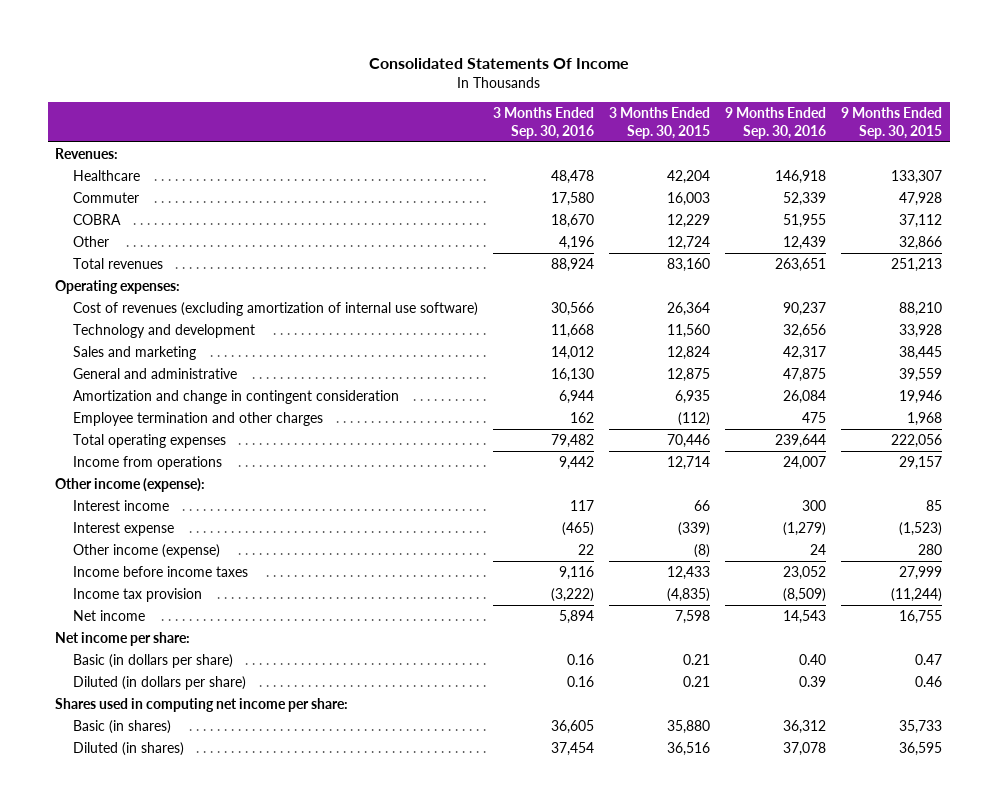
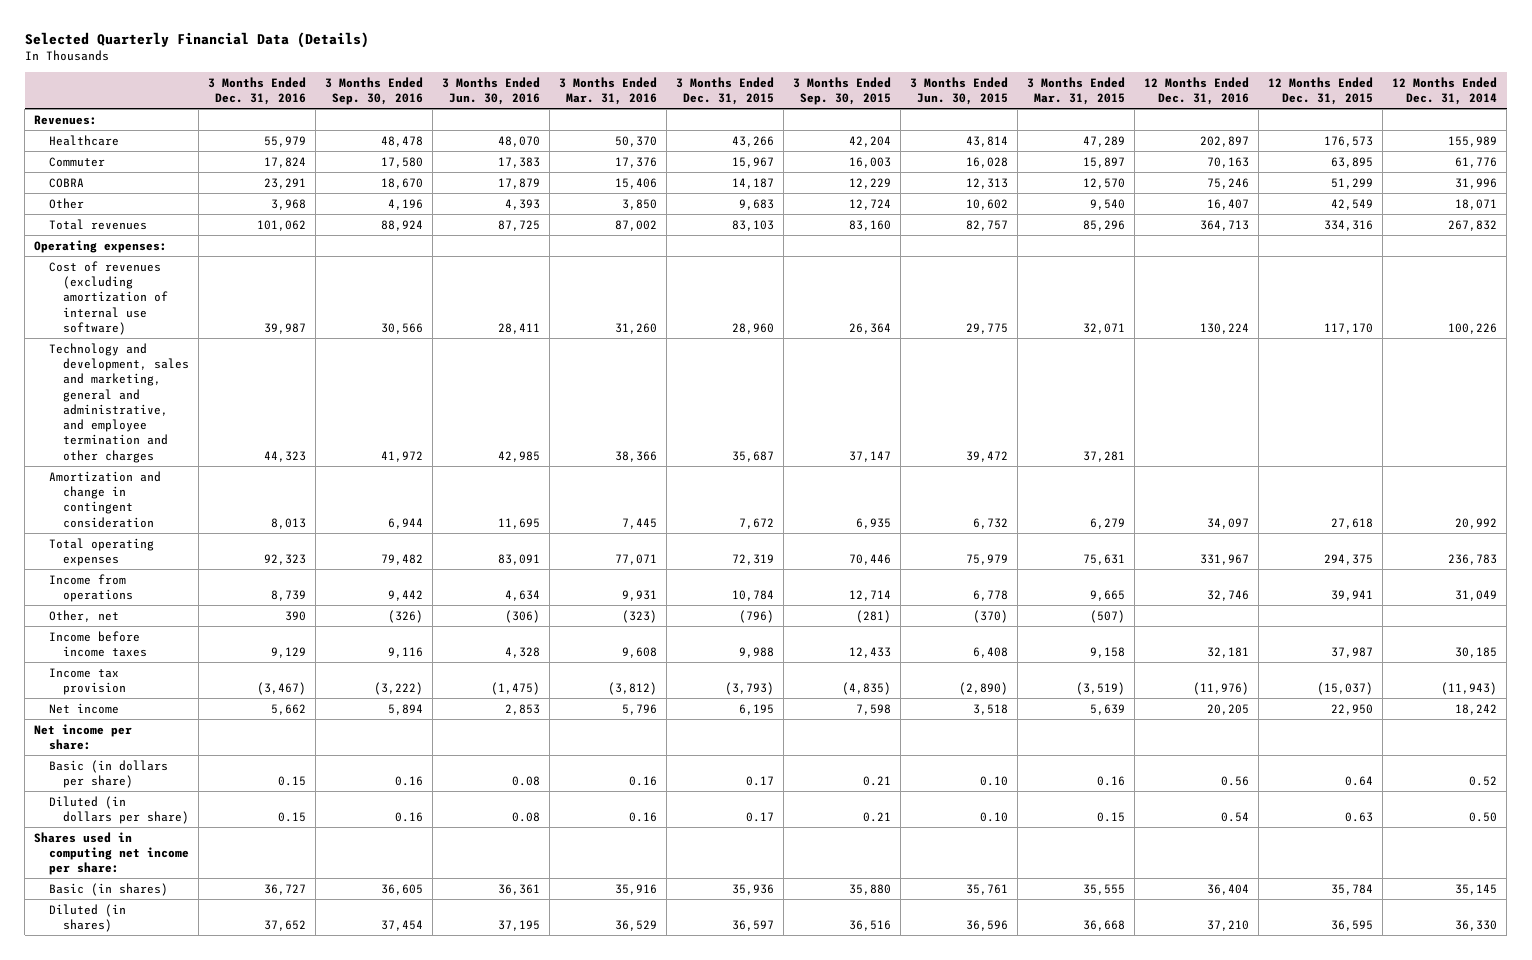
[368,58,629,70] Consolidated Statements Of Income -> [24,31,369,48] Selected Quarterly Financial Data (Details)
[725,106,827,139] 9 Months Ended Sep. 30, 2016 -> none
[841,106,943,139] 9 Months Ended Sep. 30, 2015 -> none
none -> [208,76,307,106] 3 Months Ended Dec. 31, 2016
none -> [442,76,541,106] 3 Months Ended Jun. 30, 2016
none -> [559,76,658,106] 3 Months Ended Mar. 31, 2016
none -> [676,76,775,106] 3 Months Ended Dec. 31, 2015
none -> [910,76,1009,106] 3 Months Ended Jun. 30, 2015
none -> [1027,76,1126,106] 3 Months Ended Mar. 31, 2015
none -> [1144,76,1250,106] 12 Months Ended Dec. 31, 2016
none -> [1268,76,1374,106] 12 Months Ended Dec. 31, 2015
none -> [1392,76,1498,106] 12 Months Ended Dec. 31, 2014
[73,323,256,338] Technology and development -> none
[73,345,197,360] Sales and marketing -> none
[73,367,238,379] General and administrative -> none
none -> [48,342,190,463] Technology and development, sales and marketing, general and administrative, and employee termination and other charges
[73,411,324,426] Employee termination and other charges -> none
[55,477,206,492] Other income (expense): -> none
[73,499,170,511] Interest income -> none
[73,521,175,536] Interest expense -> none
[73,543,221,558] Other income (expense) -> none
none -> [48,609,119,622] Other, net

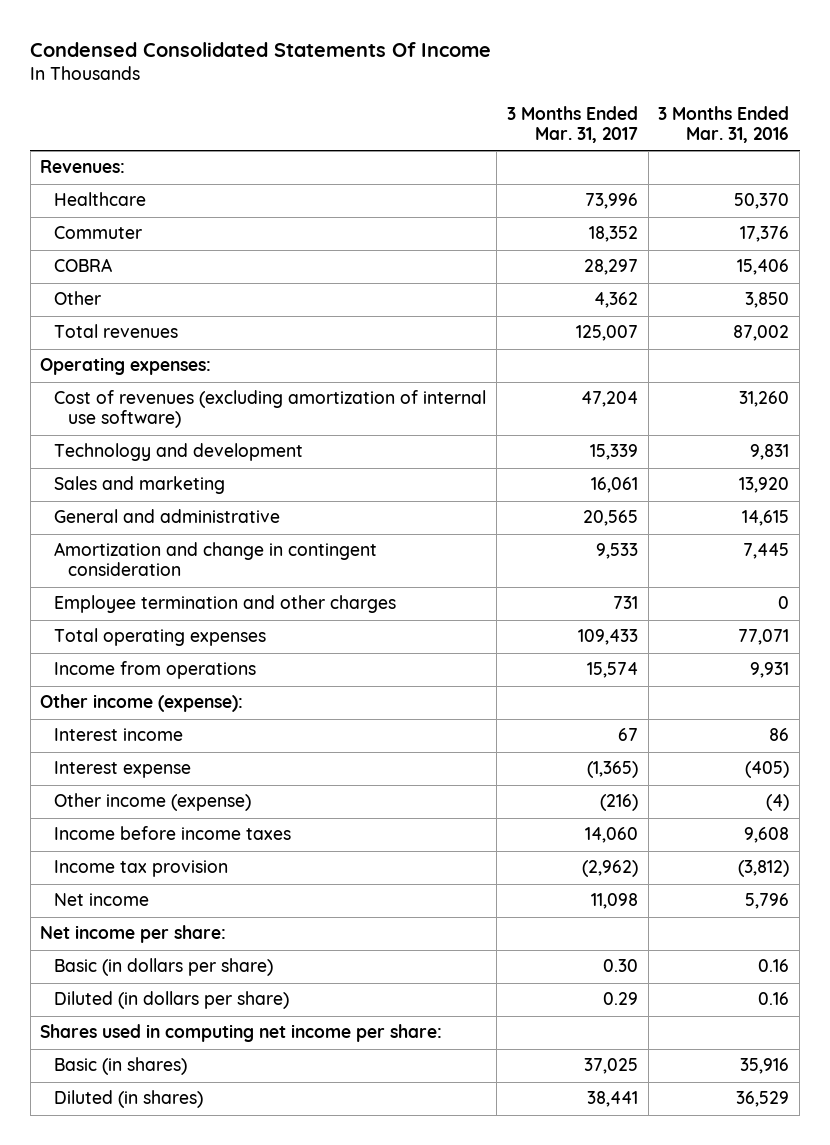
[24,31,369,48] Selected Quarterly Financial Data (Details) -> [30,42,492,58] Condensed Consolidated Statements Of Income
[208,76,307,106] 3 Months Ended Dec. 31, 2016 -> none
[325,76,424,106] 3 Months Ended Sep. 30, 2016 -> none
[442,76,541,106] 3 Months Ended Jun. 30, 2016 -> none
[676,76,775,106] 3 Months Ended Dec. 31, 2015 -> none
[793,76,892,106] 3 Months Ended Sep. 30, 2015 -> none
[910,76,1009,106] 3 Months Ended Jun. 30, 2015 -> none
[1027,76,1126,106] 3 Months Ended Mar. 31, 2015 -> none
[1144,76,1250,106] 12 Months Ended Dec. 31, 2016 -> none
[1268,76,1374,106] 12 Months Ended Dec. 31, 2015 -> none
[1392,76,1498,106] 12 Months Ended Dec. 31, 2014 -> none
none -> [506,106,638,144] 3 Months Ended Mar. 31, 2017
[48,342,190,463] Technology and development, sales and marketing, general and administrative, and employee termination and other charges -> none
none -> [54,443,304,462] Technology and development
none -> [54,476,226,495] Sales and marketing
none -> [54,509,281,524] General and administrative
none -> [54,595,397,614] Employee termination and other charges
[48,609,119,622] Other, net -> none
none -> [40,694,244,713] Other income (expense):
none -> [54,728,184,742] Interest income
none -> [54,761,192,779] Interest expense
none -> [54,793,252,812] Other income (expense)

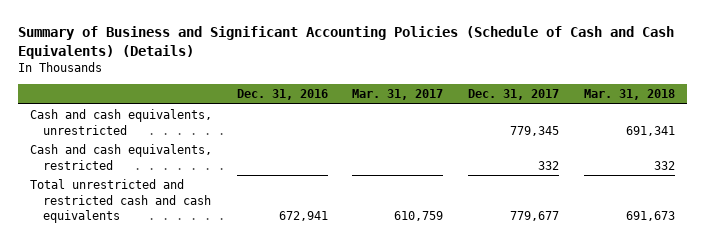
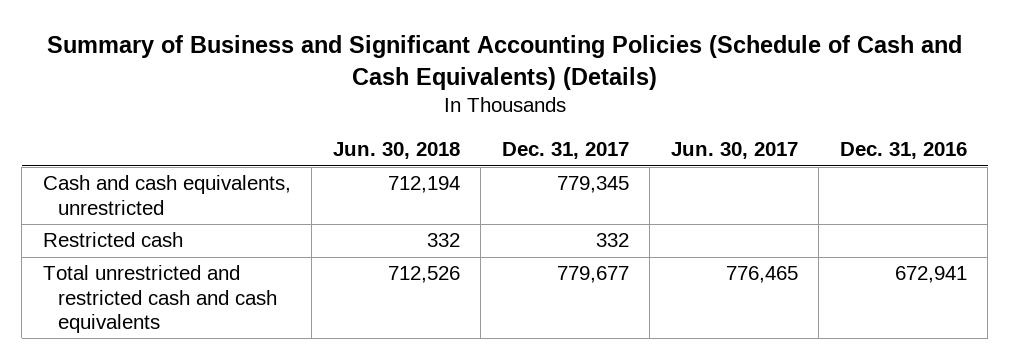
[352,89,444,101] Mar. 31, 2017 -> none
[583,89,675,101] Mar. 31, 2018 -> none
none -> [332,142,460,160] Jun. 30, 2018
none -> [670,142,798,160] Jun. 30, 2017
[30,144,213,170] Cash and cash equivalents, restricted -> [42,232,183,248] Restricted cash

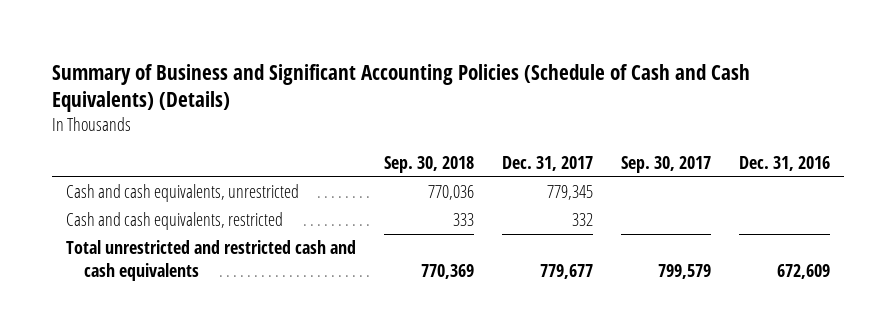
[332,142,460,160] Jun. 30, 2018 -> none
[670,142,798,160] Jun. 30, 2017 -> none
none -> [384,156,475,174] Sep. 30, 2018
none -> [621,156,712,174] Sep. 30, 2017
[42,232,183,248] Restricted cash -> [66,212,284,231] Cash and cash equivalents, restricted
[894,266,967,284] 672,941 -> [777,263,831,279] 672,609

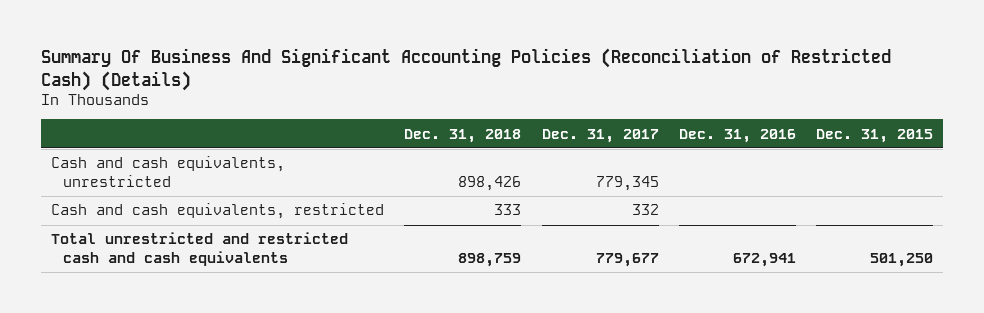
[52,63,751,113] Summary of Business and Significant Accounting Policies (Schedule of Cash and Cash Equivalents) (Details) -> [41,48,892,91] Summary Of Business And Significant Accounting Policies (Reconciliation of Restricted Cash) (Details)
[384,156,475,174] Sep. 30, 2018 -> none
[621,156,712,174] Sep. 30, 2017 -> none
none -> [404,128,522,143] Dec. 31, 2018
none -> [815,128,933,143] Dec. 31, 2015
[777,263,831,279] 672,609 -> [732,252,796,267] 672,941

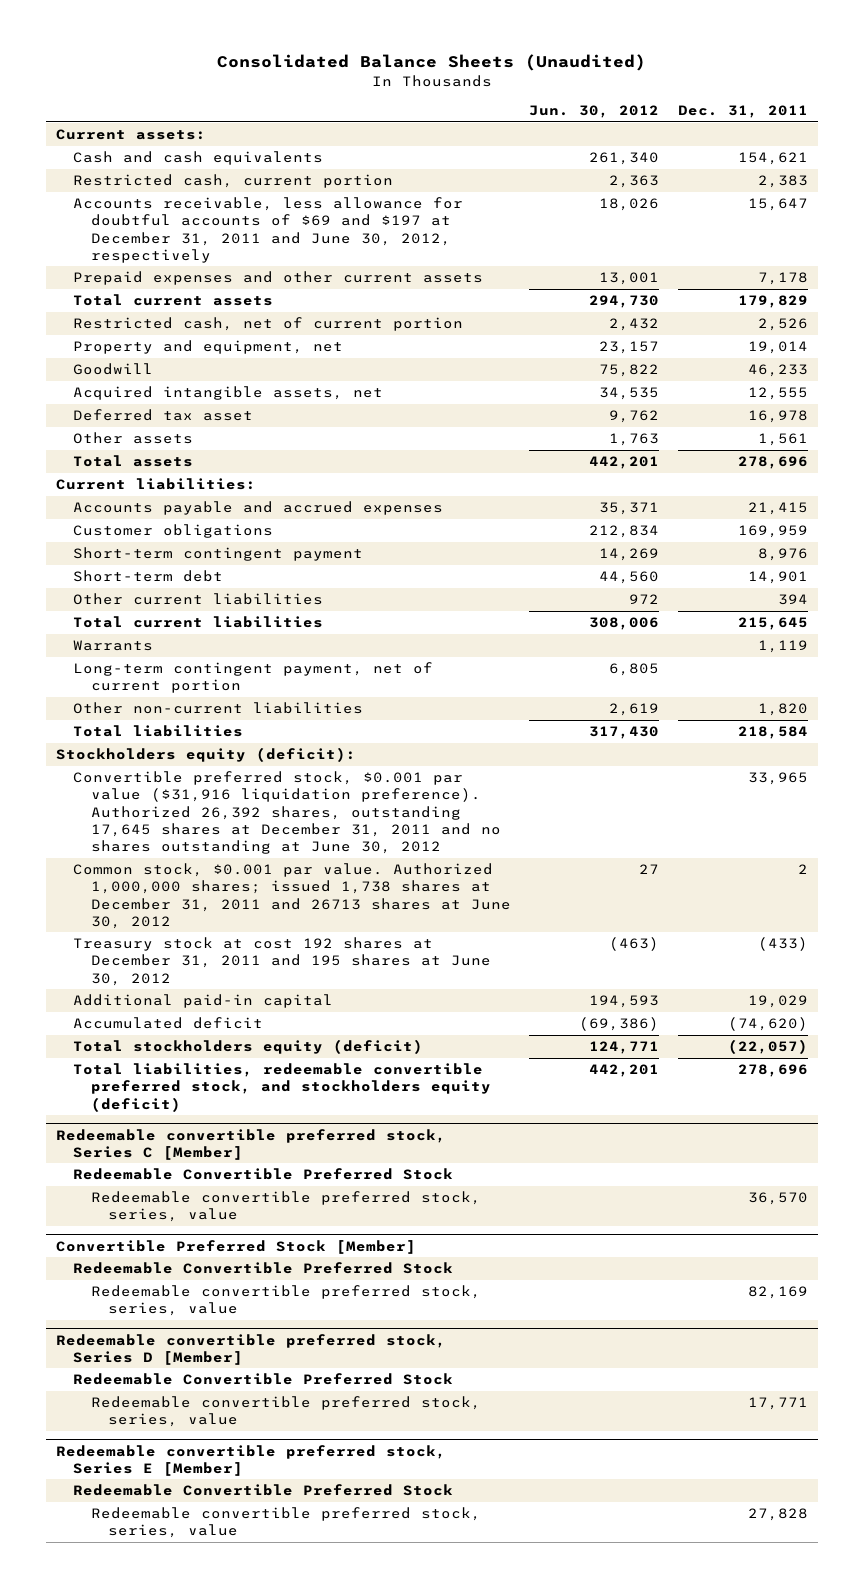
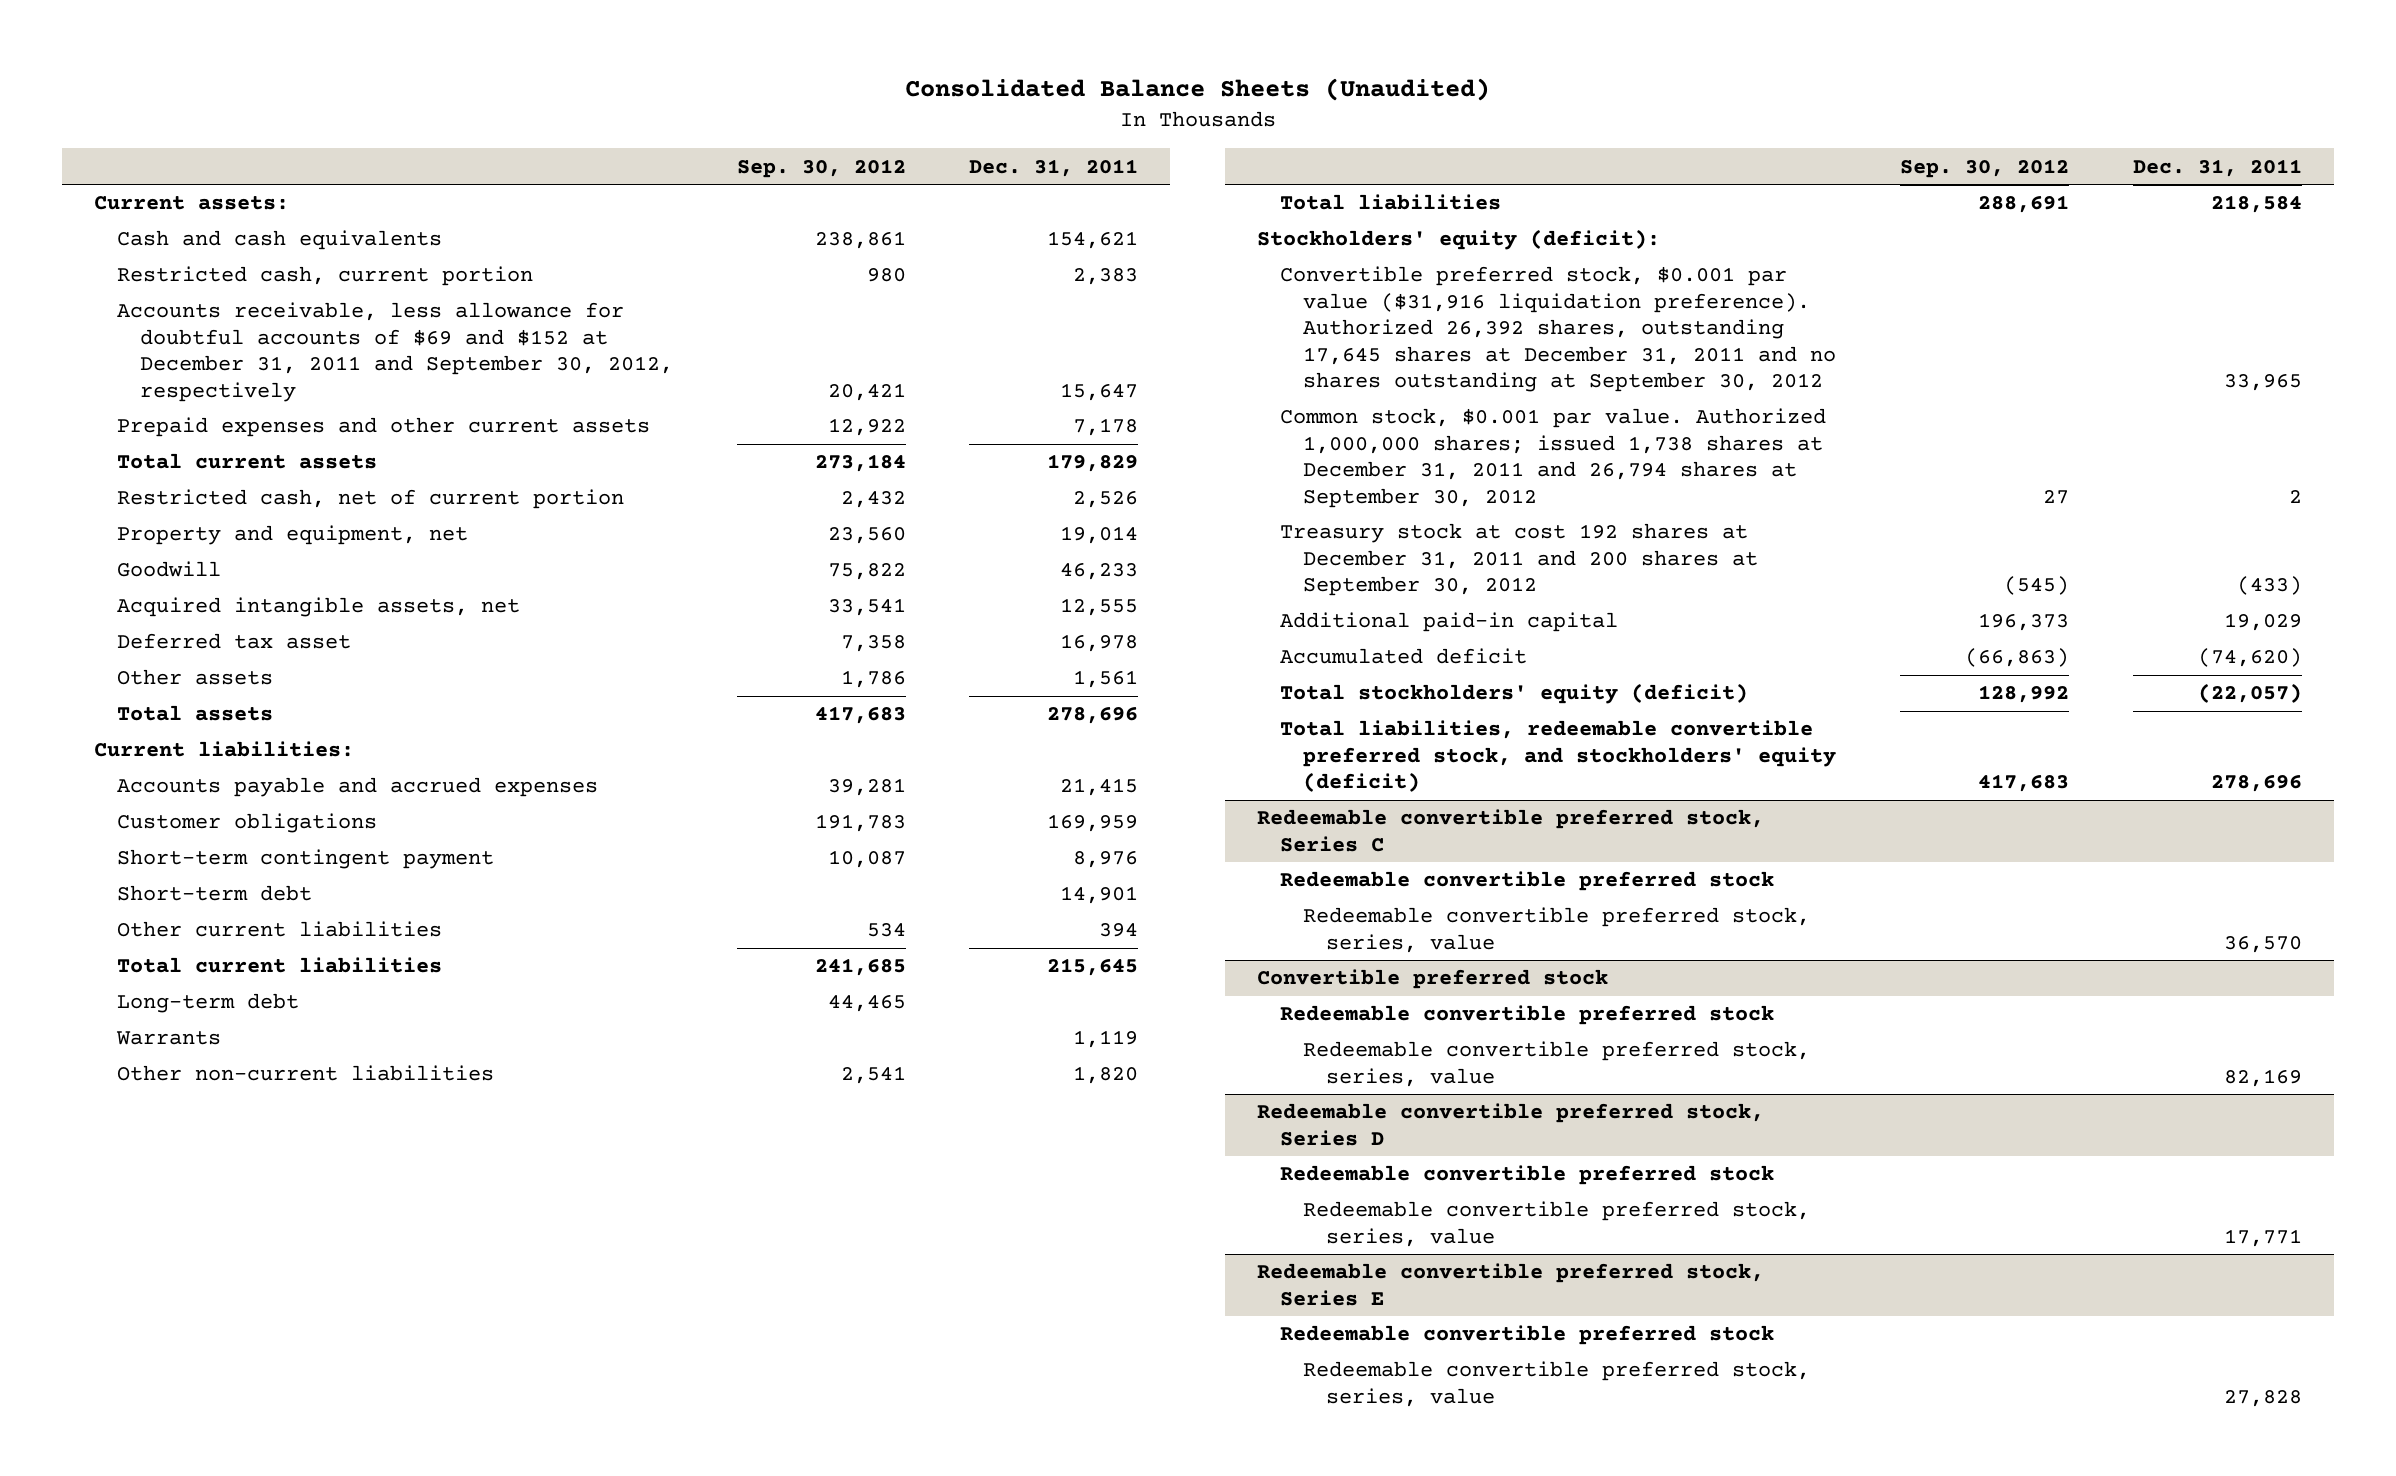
[529,105,660,119] Jun. 30, 2012 -> none
none -> [736,158,906,178] Sep. 30, 2012
[73,196,464,263] Accounts receivable, less allowance for doubtful accounts of $69 and $197 at December 31, 2011 and June 30, 2012, respectively -> [116,302,673,402] Accounts receivable, less allowance for doubtful accounts of $69 and $152 at December 31, 2011 and September 30, 2012, respectively
none -> [116,993,299,1014] Long-term debt
[73,661,434,694] Long-term contingent payment, net of current portion -> none
[55,746,356,762] Stockholders equity (deficit): -> [1257,229,1661,251] Stockholders' equity (deficit):
[73,770,501,855] Convertible preferred stock, $0.001 par value ($31,916 liquidation preference). Authorized 26,392 shares, outstanding 17,645 shares at December 31, 2011 and no shares outstanding at June 30, 2012 -> [1280,266,1837,392] Convertible preferred stock, $0.001 par value ($31,916 liquidation preference). Authorized 26,392 shares, outstanding 17,645 shares at December 31, 2011 and no shares outstanding at September 30, 2012
[73,862,511,929] Common stock, $0.001 par value. Authorized 1,000,000 shares; issued 1,738 shares at December 31, 2011 and 26713 shares at June 30, 2012 -> [1280,408,1827,508] Common stock, $0.001 par value. Authorized 1,000,000 shares; issued 1,738 shares at December 31, 2011 and 26,794 shares at September 30, 2012
[73,936,491,986] Treasury stock at cost 192 shares at December 31, 2011 and 195 shares at June 30, 2012 -> [1280,523,1759,597] Treasury stock at cost 192 shares at December 31, 2011 and 200 shares at September 30, 2012
[73,1038,424,1054] Total stockholders equity (deficit) -> [1280,683,1749,705] Total stockholders' equity (deficit)
[73,1062,491,1112] Total liabilities, redeemable convertible preferred stock, and stockholders equity (deficit) -> [1280,720,1837,793] Total liabilities, redeemable convertible preferred stock, and stockholders' equity (deficit)
[55,1128,446,1160] Redeemable convertible preferred stock, Series C [Member] -> [1257,809,1765,852] Redeemable convertible preferred stock, Series C
[73,1167,454,1180] Redeemable Convertible Preferred Stock -> [1280,871,1775,892] Redeemable convertible preferred stock
[55,1239,416,1254] Convertible Preferred Stock [Member] -> [1257,969,1609,990] Convertible preferred stock
[73,1261,454,1274] Redeemable Convertible Preferred Stock -> [1280,1005,1775,1026] Redeemable convertible preferred stock
[55,1333,446,1365] Redeemable convertible preferred stock, Series D [Member] -> [1257,1103,1765,1146] Redeemable convertible preferred stock, Series D
[73,1372,454,1385] Redeemable Convertible Preferred Stock -> [1280,1165,1775,1186] Redeemable convertible preferred stock
[55,1444,446,1476] Redeemable convertible preferred stock, Series E [Member] -> [1257,1263,1765,1306] Redeemable convertible preferred stock, Series E
[73,1483,454,1496] Redeemable Convertible Preferred Stock -> [1280,1325,1775,1346] Redeemable convertible preferred stock

